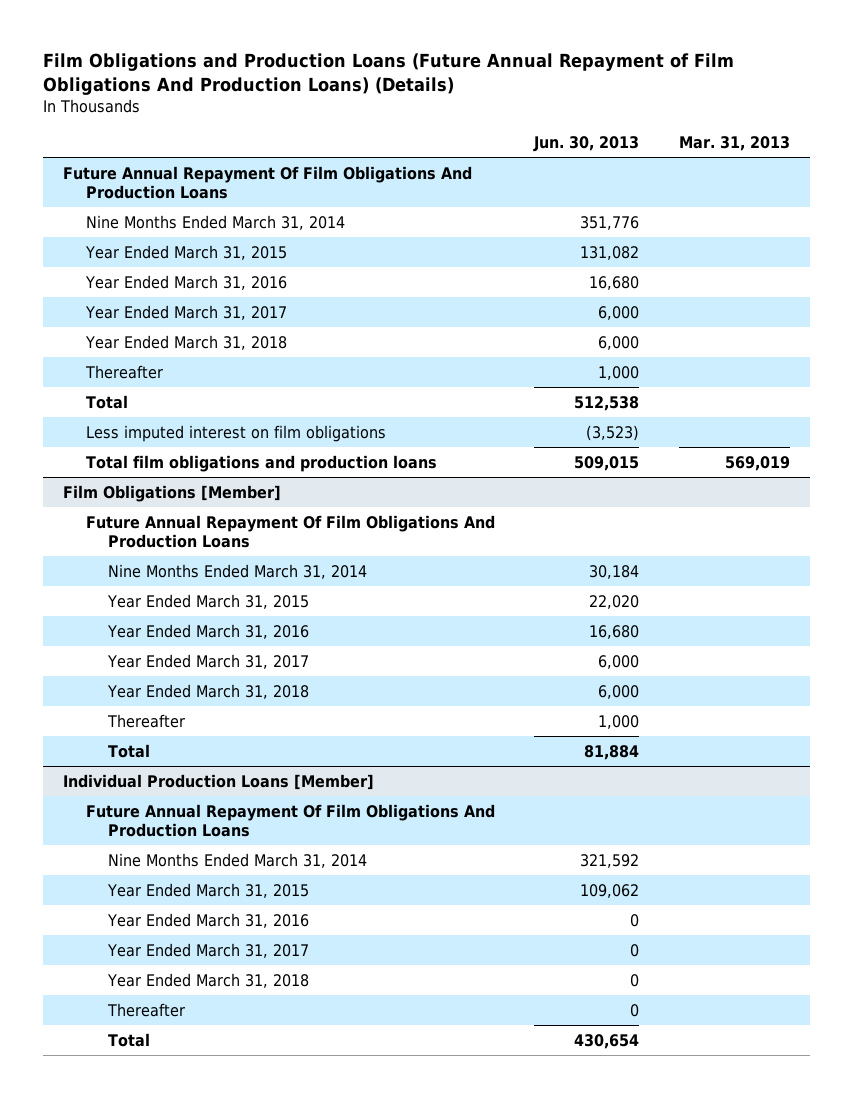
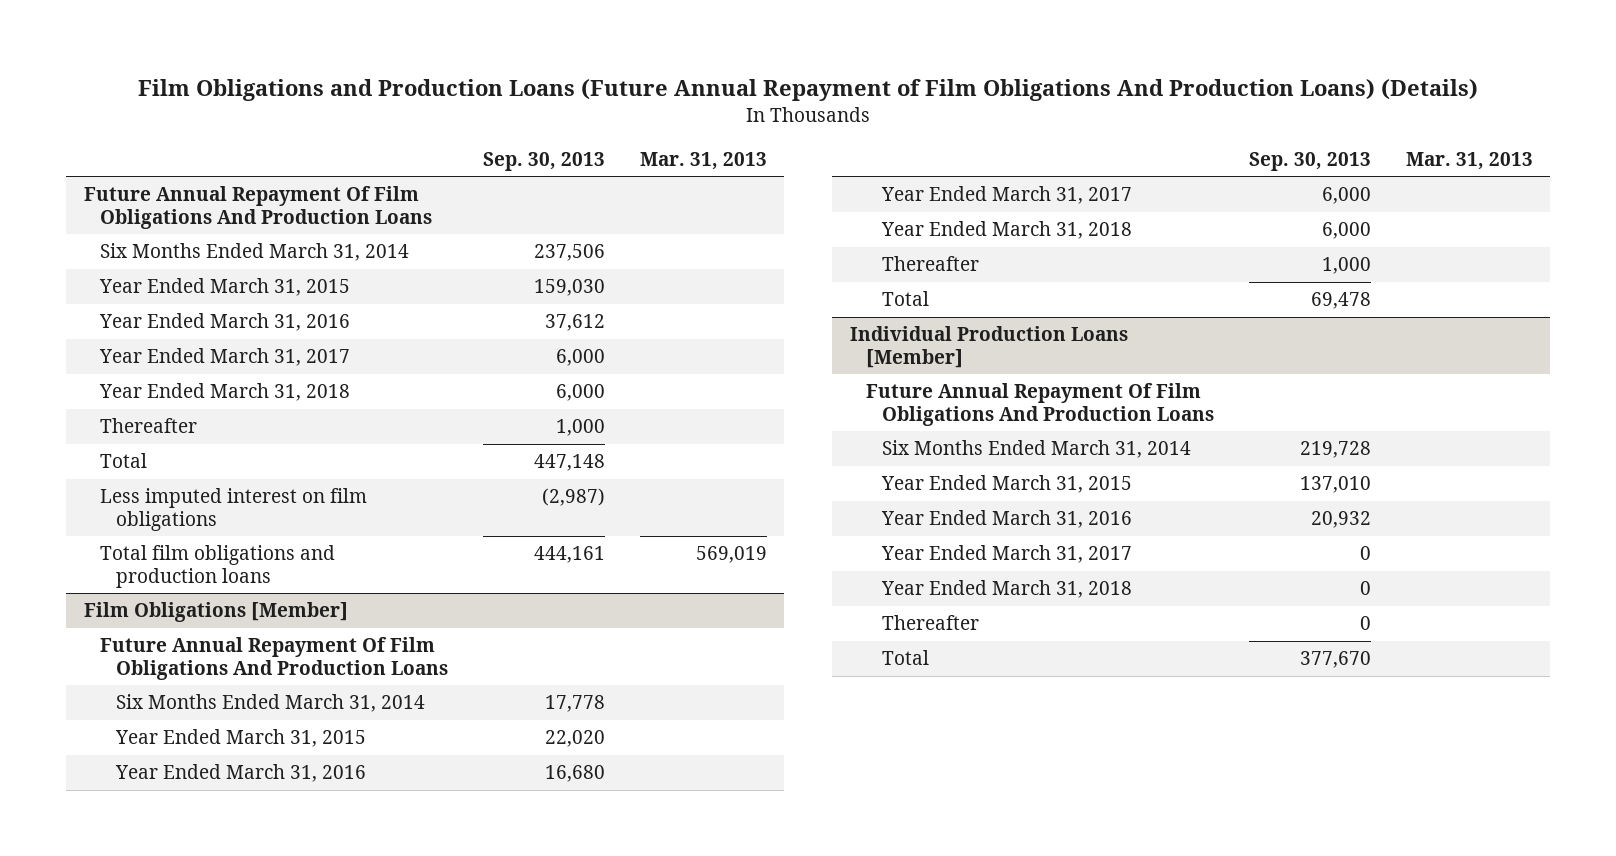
[533,135,640,152] Jun. 30, 2013 -> none
none -> [482,151,605,171] Sep. 30, 2013
[85,214,345,230] Nine Months Ended March 31, 2014 -> [99,243,409,262] Six Months Ended March 31, 2014
[108,563,368,579] Nine Months Ended March 31, 2014 -> [116,694,426,713] Six Months Ended March 31, 2014
[108,852,368,868] Nine Months Ended March 31, 2014 -> [881,440,1191,459] Six Months Ended March 31, 2014

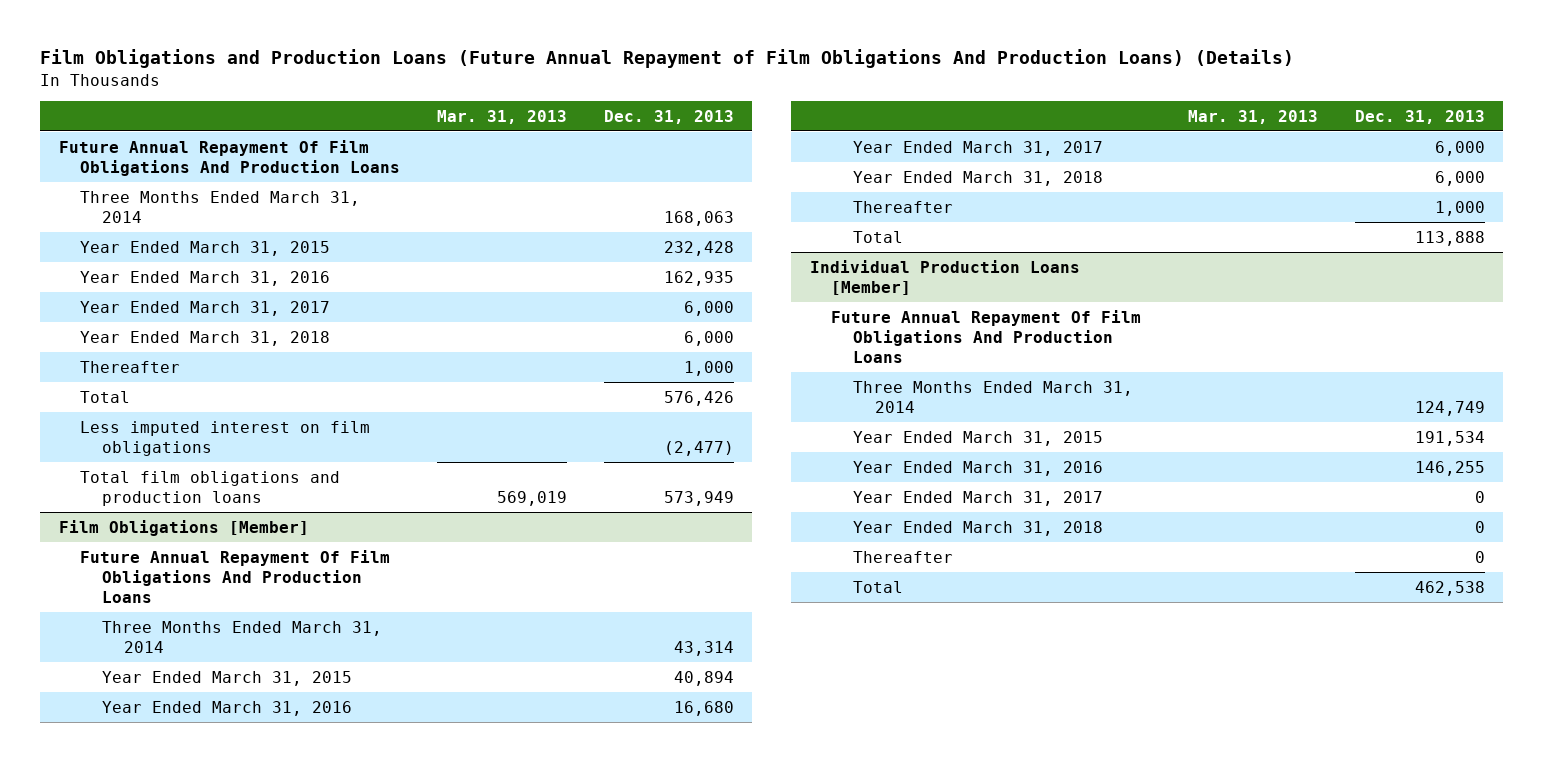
[482,151,605,171] Sep. 30, 2013 -> none
none -> [603,109,734,124] Dec. 31, 2013
[99,243,409,262] Six Months Ended March 31, 2014 -> [80,190,361,223] Three Months Ended March 31, 2014
[116,694,426,713] Six Months Ended March 31, 2014 -> [101,620,382,653] Three Months Ended March 31, 2014
[881,440,1191,459] Six Months Ended March 31, 2014 -> [852,380,1133,413] Three Months Ended March 31, 2014

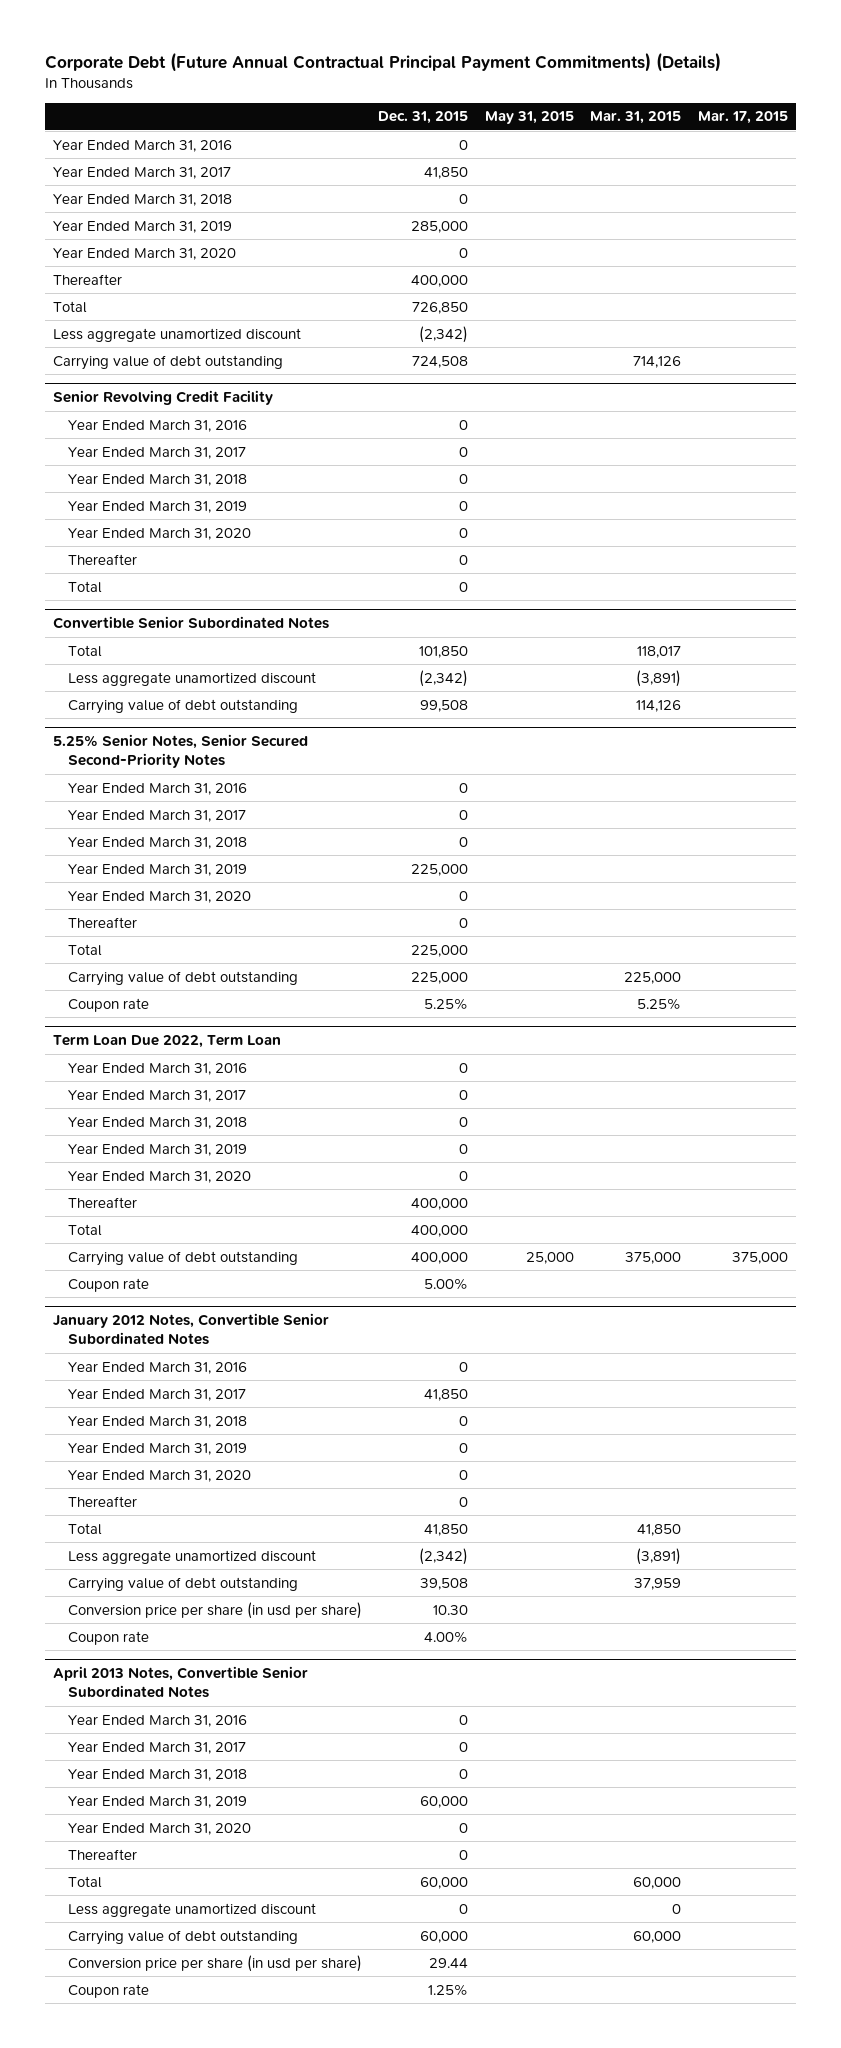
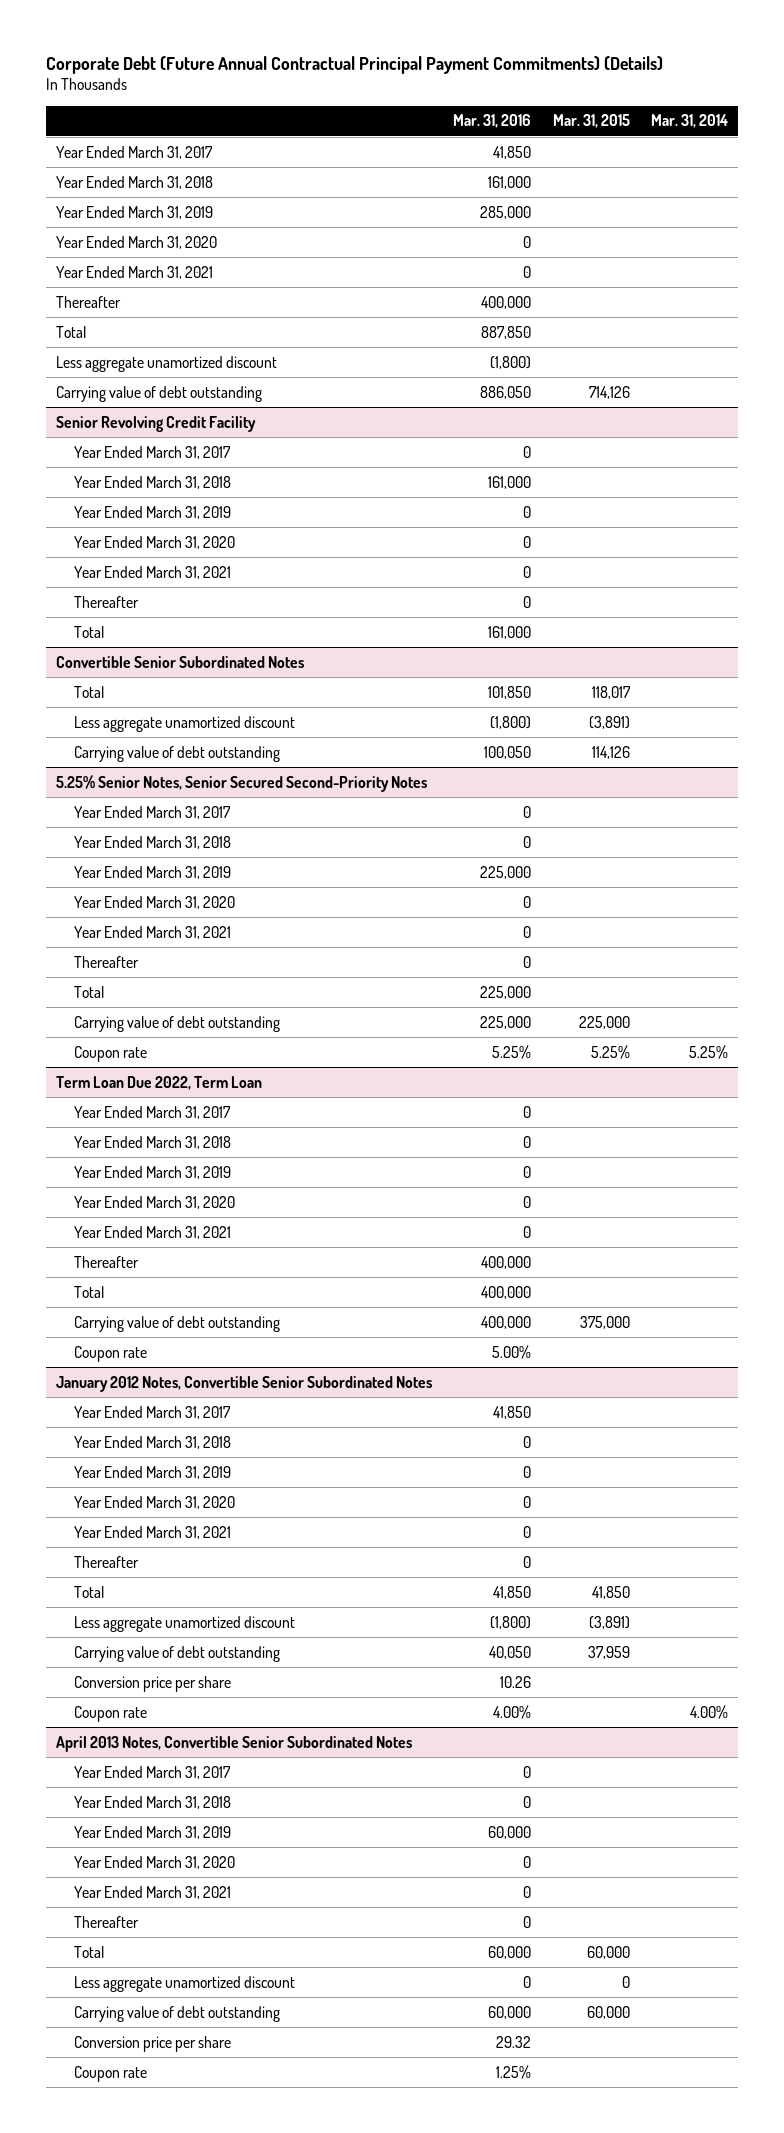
[378,111,469,125] Dec. 31, 2015 -> none
[484,111,574,125] May 31, 2015 -> none
[697,111,788,125] Mar. 17, 2015 -> none
none -> [453,114,532,129] Mar. 31, 2016
none -> [650,114,728,129] Mar. 31, 2014
[53,139,233,152] Year Ended March 31, 2016 -> none
none -> [56,265,214,279] Year Ended March 31, 2021
[67,419,247,432] Year Ended March 31, 2016 -> none
none -> [74,565,232,579] Year Ended March 31, 2021
[67,782,247,795] Year Ended March 31, 2016 -> none
none -> [74,925,232,939] Year Ended March 31, 2021
[67,1062,247,1075] Year Ended March 31, 2016 -> none
none -> [74,1225,232,1239] Year Ended March 31, 2021
[67,1361,247,1374] Year Ended March 31, 2016 -> none
none -> [74,1525,232,1539] Year Ended March 31, 2021
[67,1601,362,1619] Conversion price per share (in usd per share) -> [74,1675,232,1692] Conversion price per share
[67,1714,247,1727] Year Ended March 31, 2016 -> none
none -> [74,1885,232,1899] Year Ended March 31, 2021
[67,1954,362,1972] Conversion price per share (in usd per share) -> [74,2035,232,2052] Conversion price per share

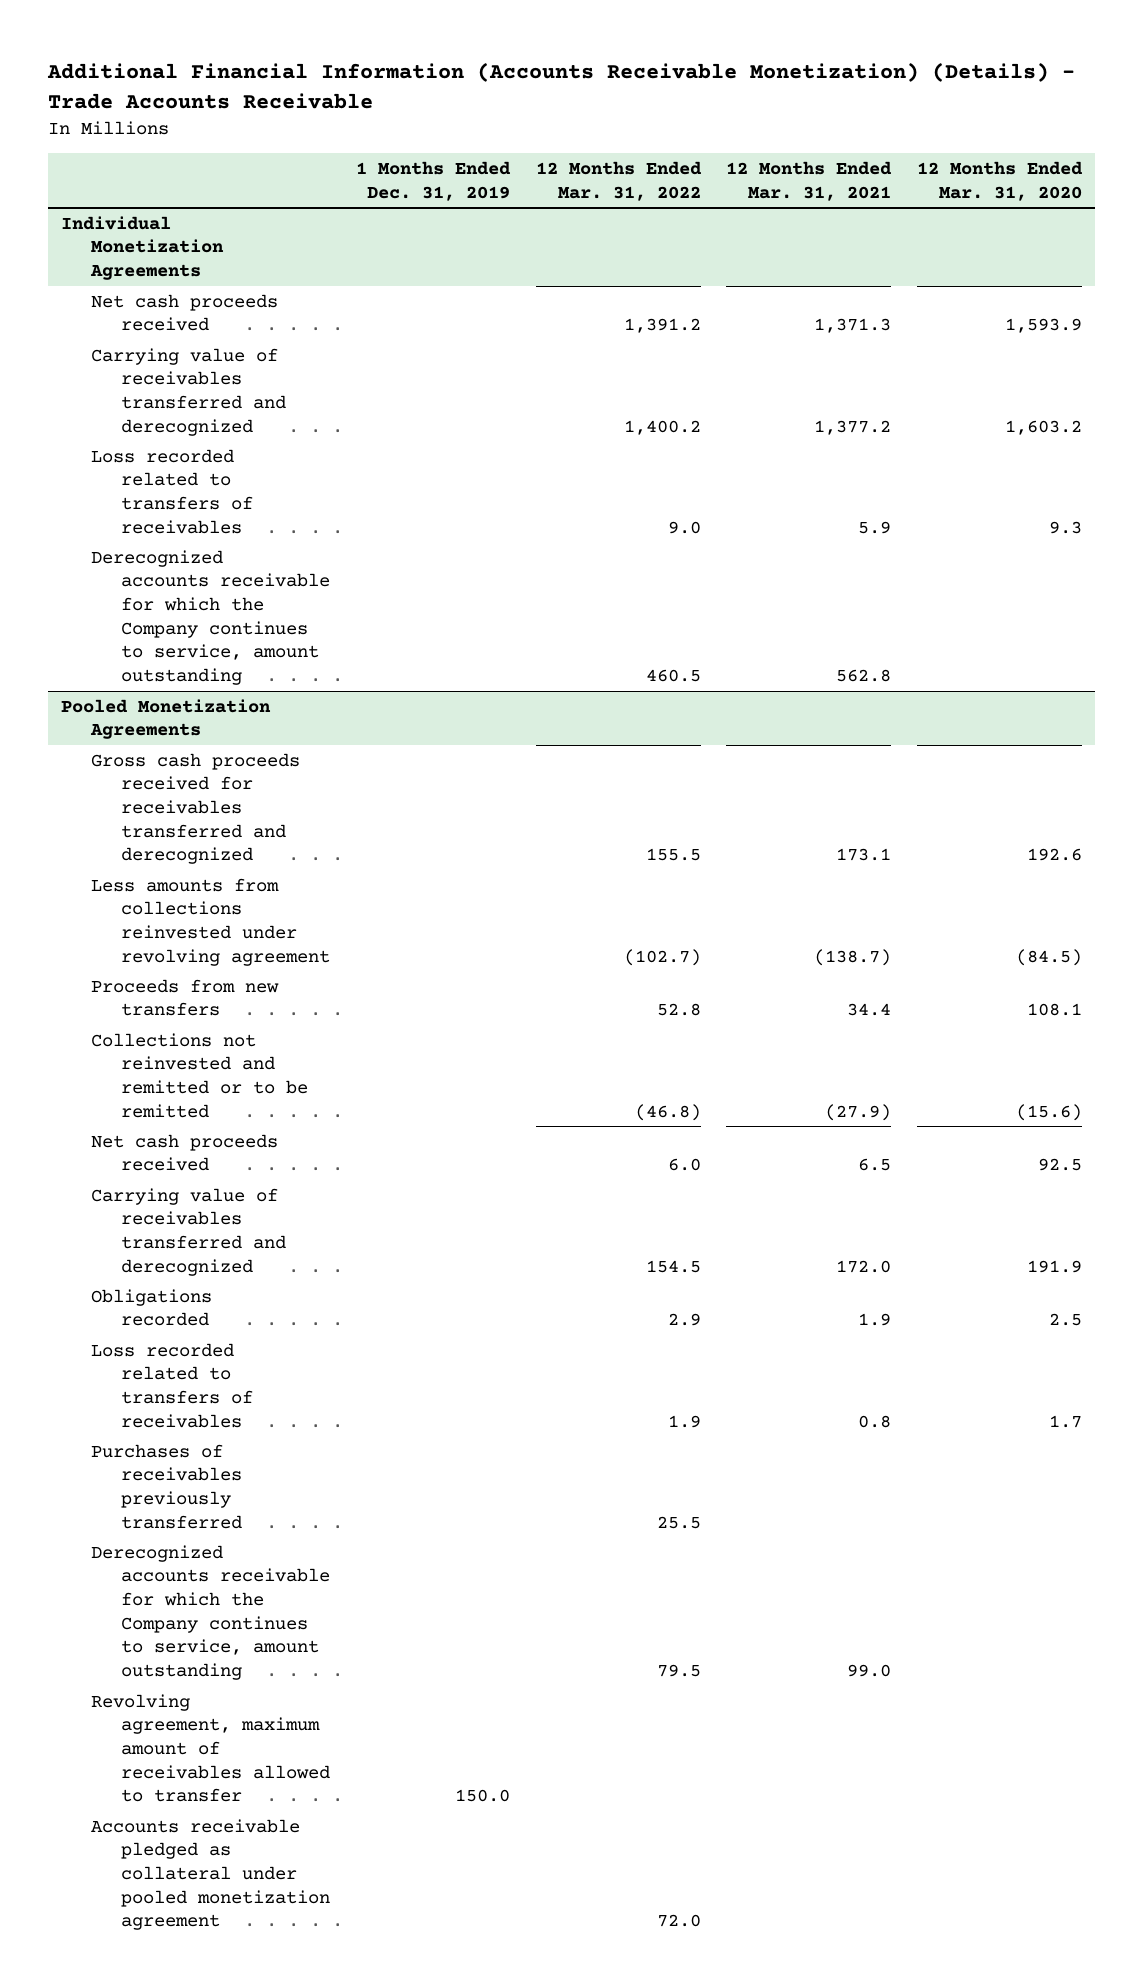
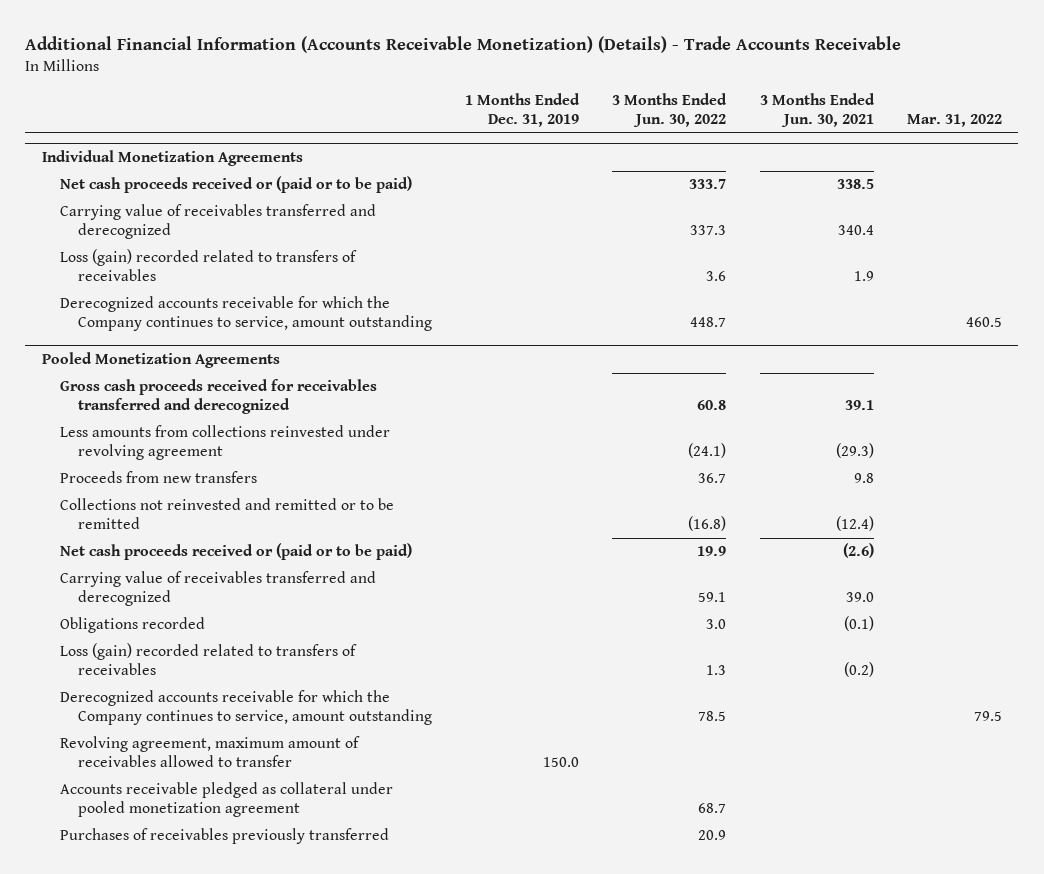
[535,161,702,201] 12 Months Ended Mar. 31, 2022 -> none
[726,161,893,201] 12 Months Ended Mar. 31, 2021 -> none
[917,161,1084,201] 12 Months Ended Mar. 31, 2020 -> none
none -> [612,93,728,127] 3 Months Ended Jun. 30, 2022
none -> [759,93,875,127] 3 Months Ended Jun. 30, 2021
none -> [906,113,1002,127] Mar. 31, 2022
[90,293,278,332] Net cash proceeds received -> [59,176,412,194] Net cash proceeds received or (paid or to be paid)
[90,448,253,534] Loss recorded related to transfers of receivables -> [59,249,357,282] Loss (gain) recorded related to transfers of receivables
[90,1133,278,1172] Net cash proceeds received -> [59,543,412,561] Net cash proceeds received or (paid or to be paid)
[90,1342,253,1428] Loss recorded related to transfers of receivables -> [59,643,357,676] Loss (gain) recorded related to transfers of receivables
[90,1443,242,1529] Purchases of receivables previously transferred -> [59,828,389,845] Purchases of receivables previously transferred

